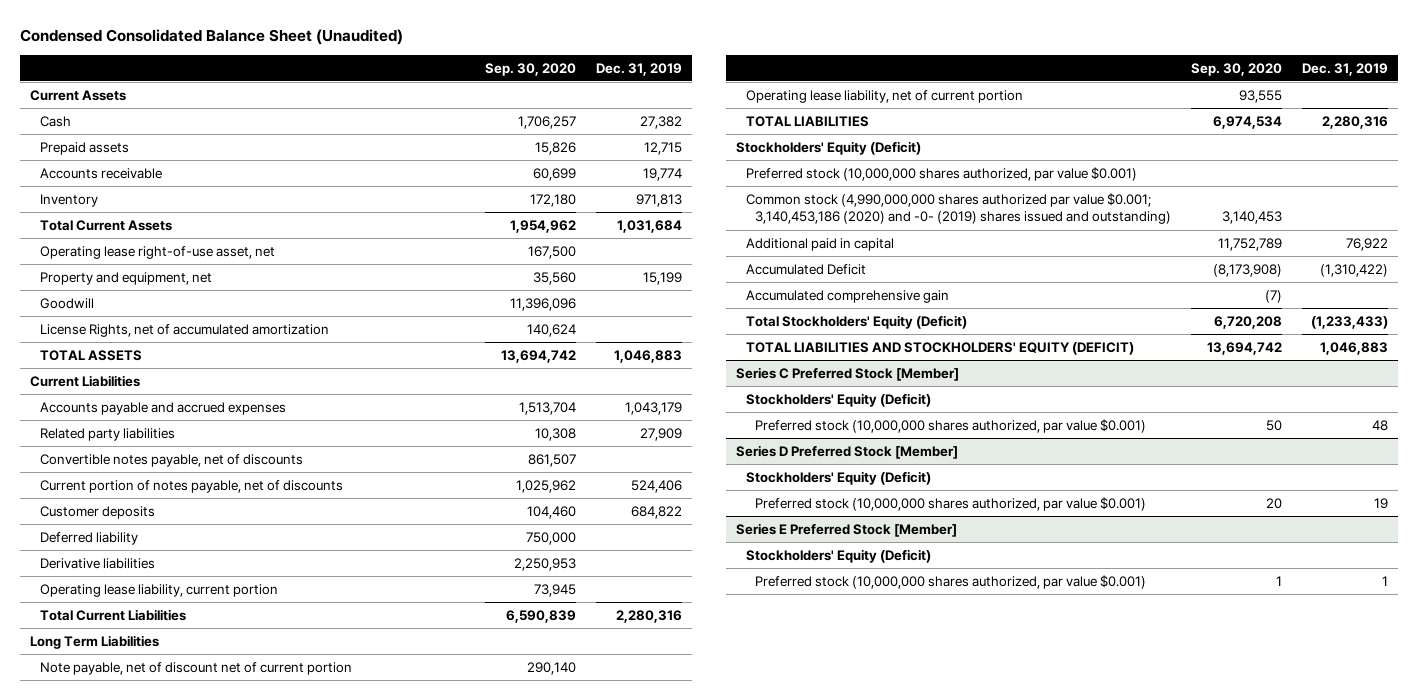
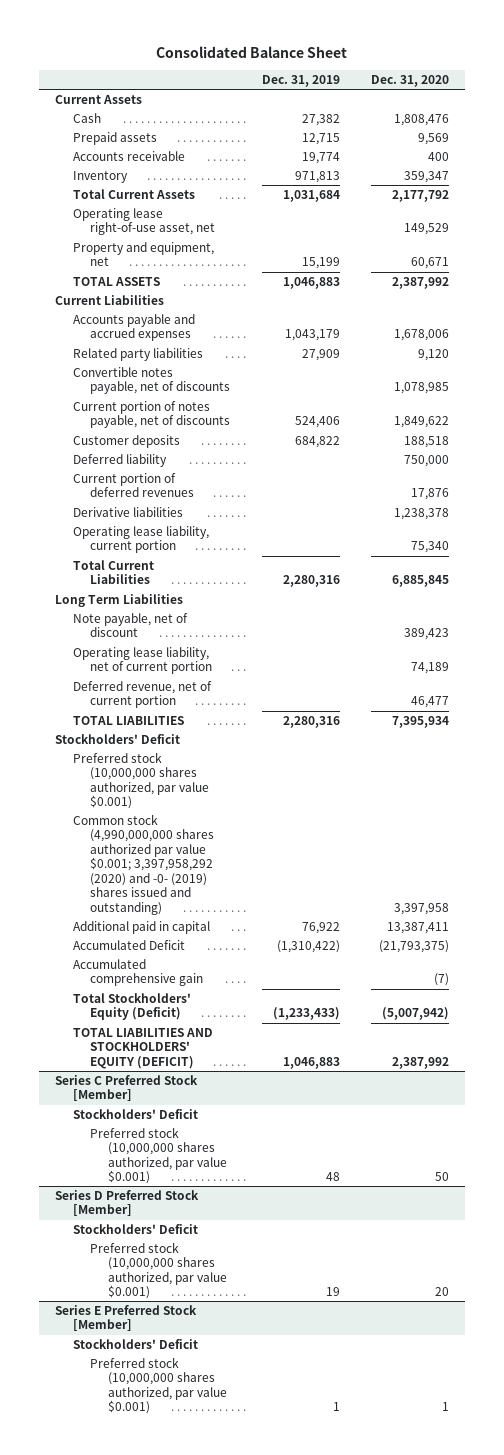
[20,29,404,46] Condensed Consolidated Balance Sheet (Unaudited) -> [155,45,347,58] Consolidated Balance Sheet
[485,62,577,76] Sep. 30, 2020 -> none
none -> [370,74,449,87] Dec. 31, 2020
[39,297,94,309] Goodwill -> none
[39,323,329,337] License Rights, net of accumulated amortization -> none
none -> [72,472,195,498] Current portion of deferred revenues
[39,661,352,675] Note payable, net of discount net of current portion -> [72,612,188,638] Note payable, net of discount
none -> [72,680,212,709] Deferred revenue, net of current portion
[736,140,922,155] Stockholders' Equity (Deficit) -> [54,733,180,744] Stockholders' Deficit
[745,192,1172,225] Common stock (4,990,000,000 shares authorized par value $0.001; 3,140,453,186 (2020) and -0- (2019) shares issued and outstanding) -> [72,813,215,915] Common stock (4,990,000,000 shares authorized par value $0.001; 3,397,958,292 (2020) and -0- (2019) shares issued and outstanding)
[745,392,931,407] Stockholders' Equity (Deficit) -> [72,1108,198,1119] Stockholders' Deficit
[745,470,931,485] Stockholders' Equity (Deficit) -> [72,1223,198,1234] Stockholders' Deficit
[745,548,931,563] Stockholders' Equity (Deficit) -> [72,1338,198,1349] Stockholders' Deficit

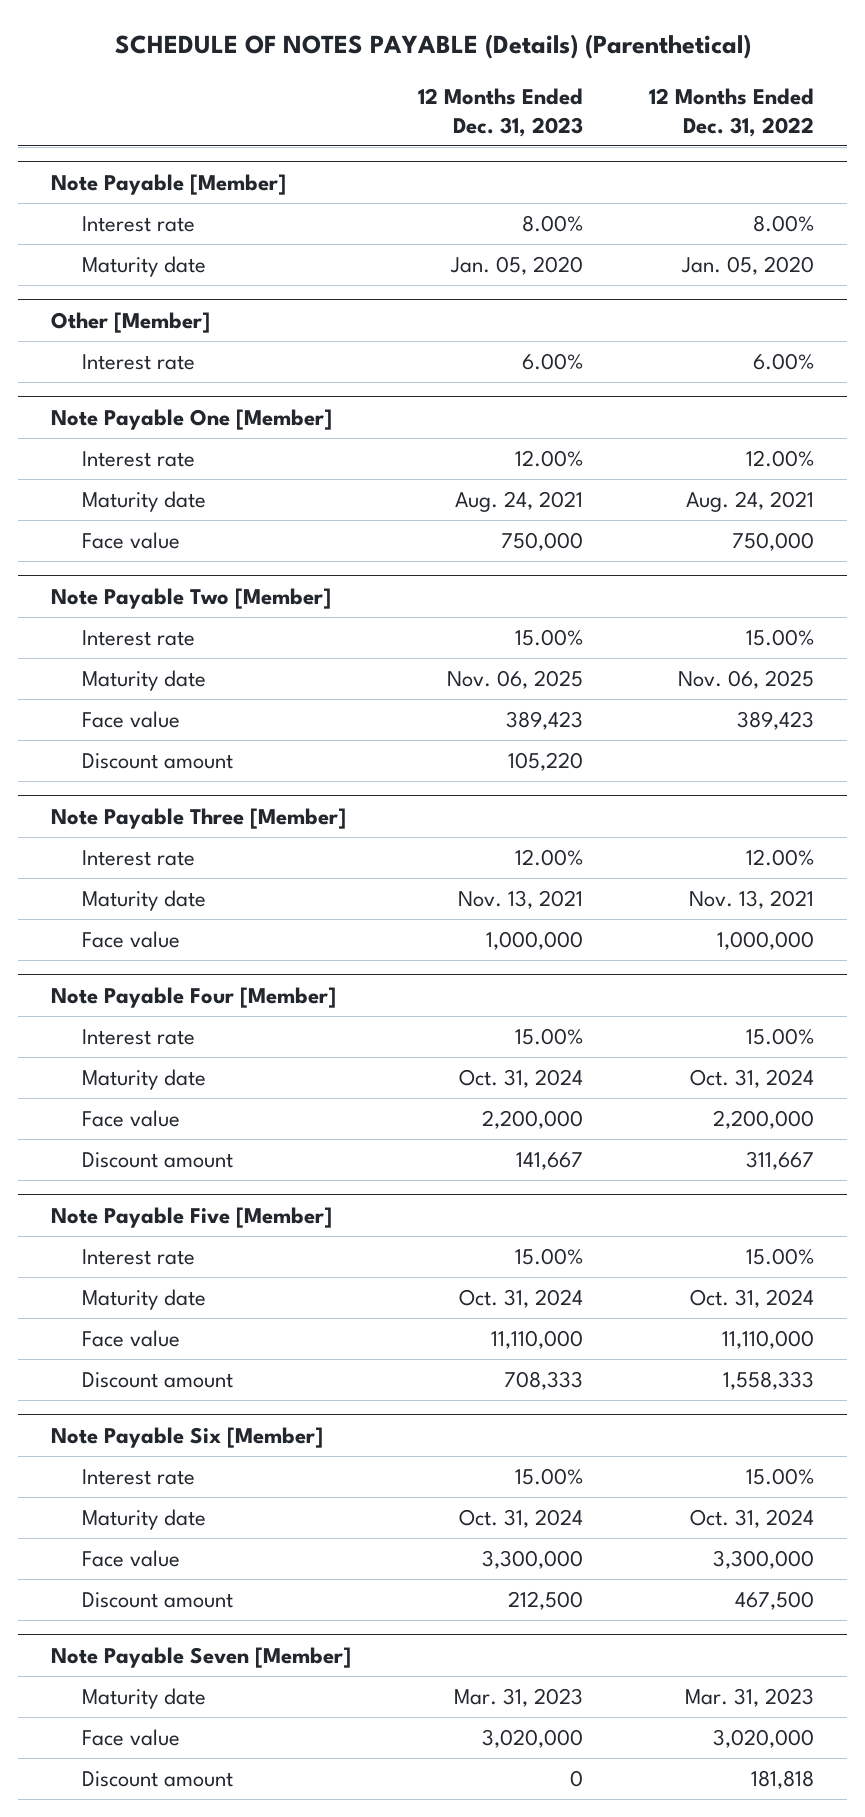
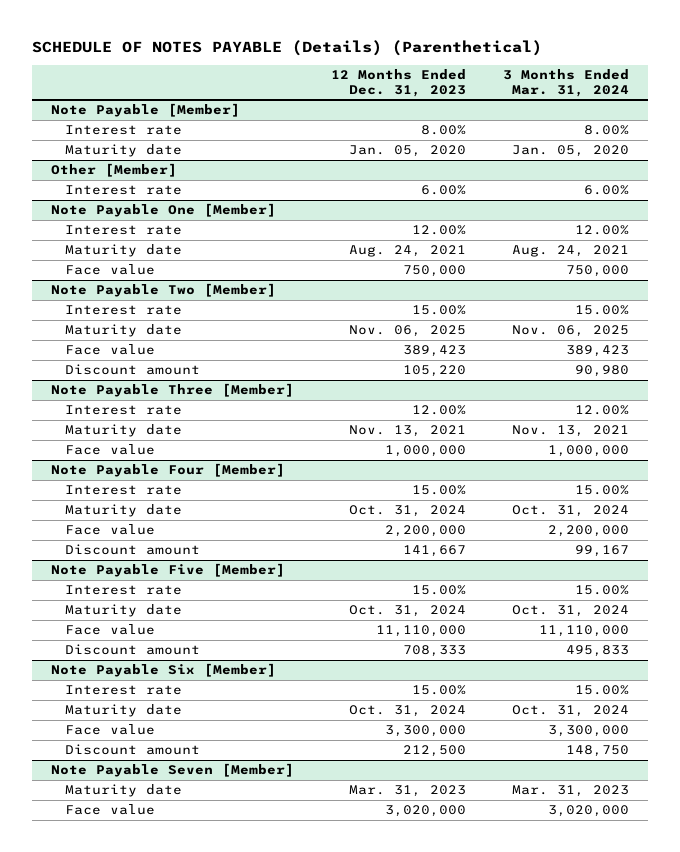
[648,87,814,137] 12 Months Ended Dec. 31, 2022 -> none
none -> [503,68,630,97] 3 Months Ended Mar. 31, 2024
[82,1771,234,1788] Discount amount -> none

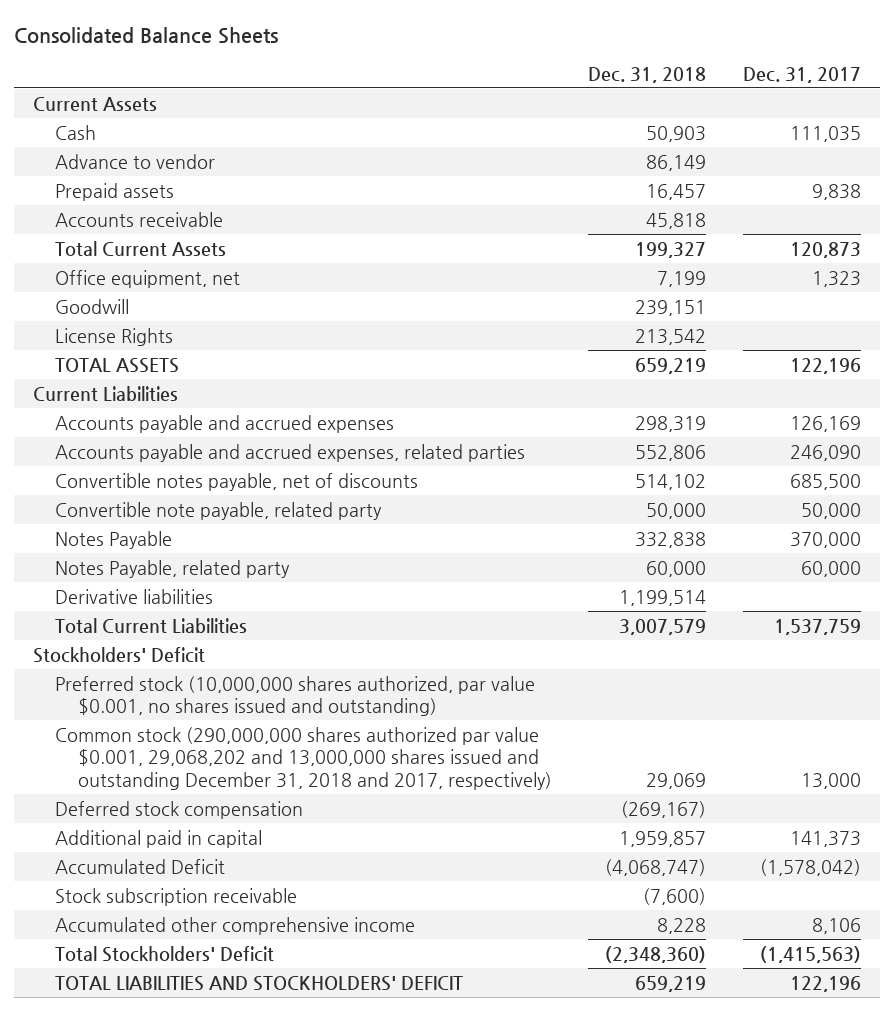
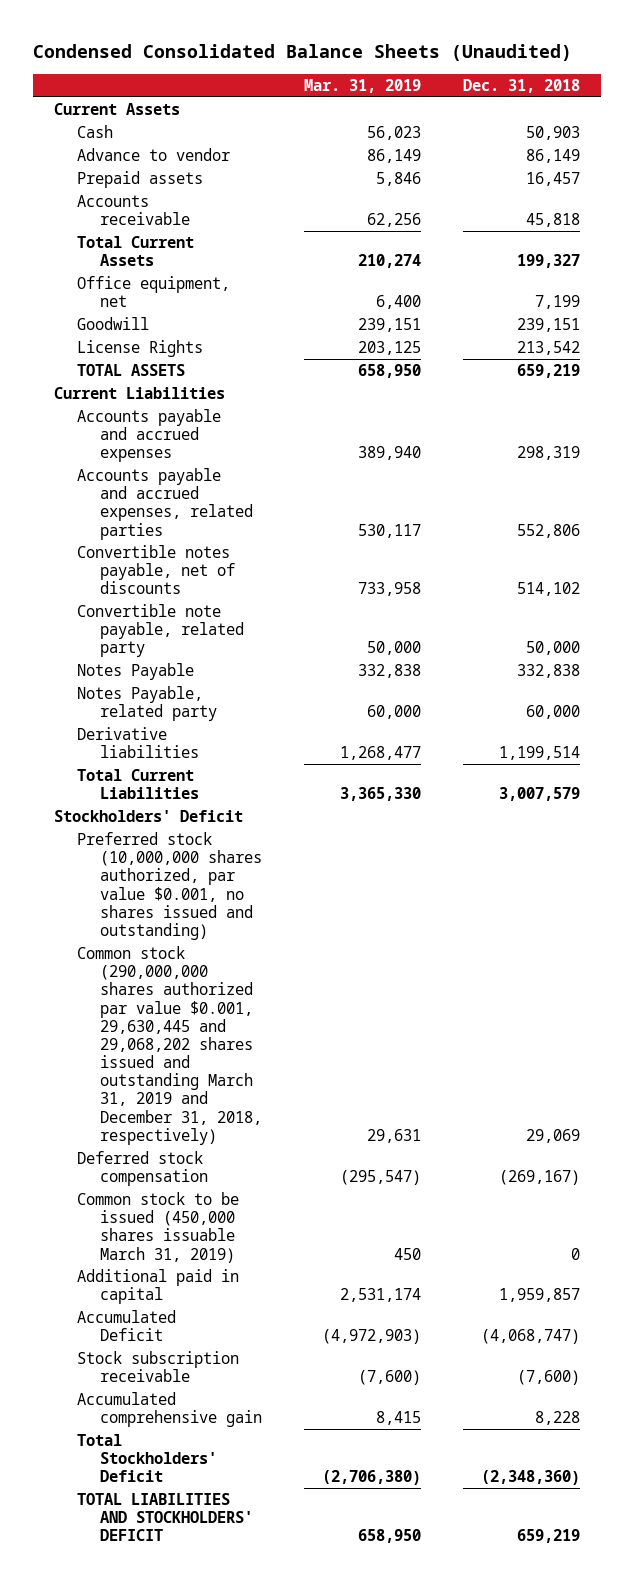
[14,26,279,44] Consolidated Balance Sheets -> [33,43,573,61] Condensed Consolidated Balance Sheets (Unaudited)
[743,66,862,83] Dec. 31, 2017 -> none
none -> [303,78,421,93] Mar. 31, 2019
[55,726,552,790] Common stock (290,000,000 shares authorized par value $0.001, 29,068,202 and 13,000,000 shares issued and outstanding December 31, 2018 and 2017, respectively) -> [77,946,262,1145] Common stock (290,000,000 shares authorized par value $0.001, 29,630,445 and 29,068,202 shares issued and outstanding March 31, 2019 and December 31, 2018, respectively)
none -> [77,1192,240,1263] Common stock to be issued (450,000 shares issuable March 31, 2019)
[55,916,416,935] Accumulated other comprehensive income -> [77,1392,262,1428] Accumulated comprehensive gain

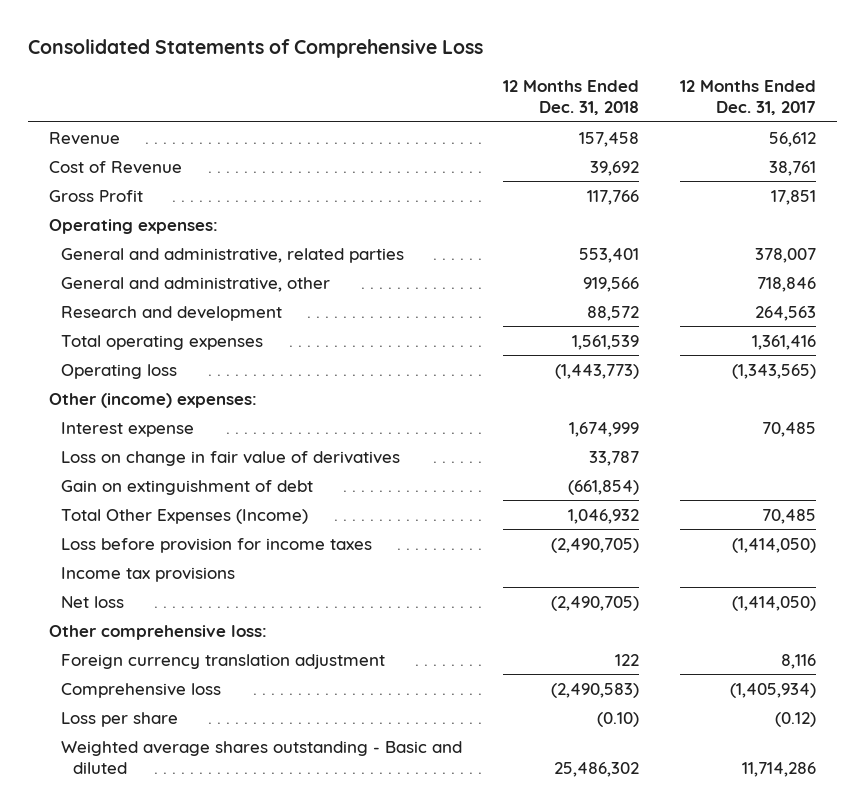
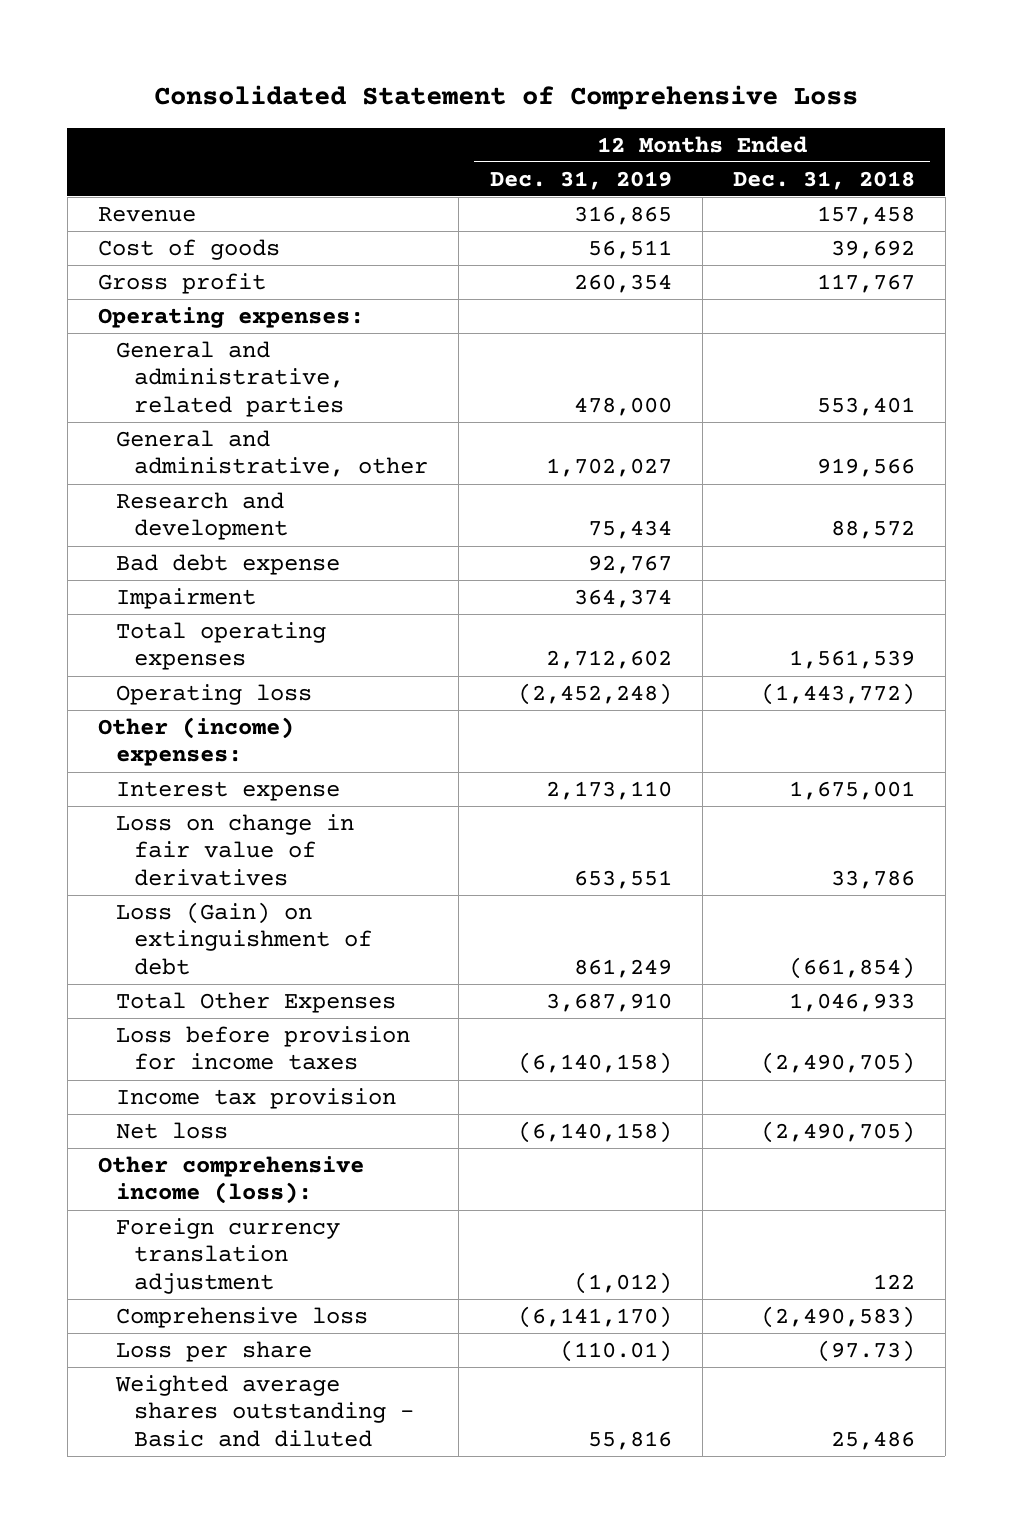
[28,39,484,59] Consolidated Statements of Comprehensive Loss -> [154,84,859,110] Consolidated Statement of Comprehensive Loss
[680,79,817,116] 12 Months Ended Dec. 31, 2017 -> none
none -> [489,170,672,190] Dec. 31, 2019
[48,160,182,174] Cost of Revenue -> [97,238,280,260] Cost of goods
[48,189,143,202] Gross Profit -> [97,272,266,294] Gross profit
[586,189,639,205] 117,766 -> [816,273,915,293] 117,767
none -> [115,553,340,575] Bad debt expense
none -> [115,587,256,609] Impairment
[554,363,639,379] (1,443,773) -> [760,682,915,705] (1,443,772)
[568,421,639,437] 1,674,999 -> [788,780,915,800] 1,675,001
[588,450,639,466] 33,787 -> [830,870,915,890] 33,786
[60,479,313,495] Gain on extinguishment of debt -> [115,901,373,976] Loss (Gain) on extinguishment of debt
[60,508,308,524] Total Other Expenses (Income) -> [115,991,396,1013] Total Other Expenses
[567,508,639,524] 1,046,932 -> [788,992,915,1012] 1,046,933
[60,566,235,582] Income tax provisions -> [115,1087,396,1109] Income tax provision
[48,624,267,640] Other comprehensive loss: -> [97,1155,364,1205] Other comprehensive income (loss):
[596,711,639,727] (0.10) -> [816,1339,915,1362] (97.73)
[553,761,639,777] 25,486,302 -> [830,1431,915,1451] 25,486

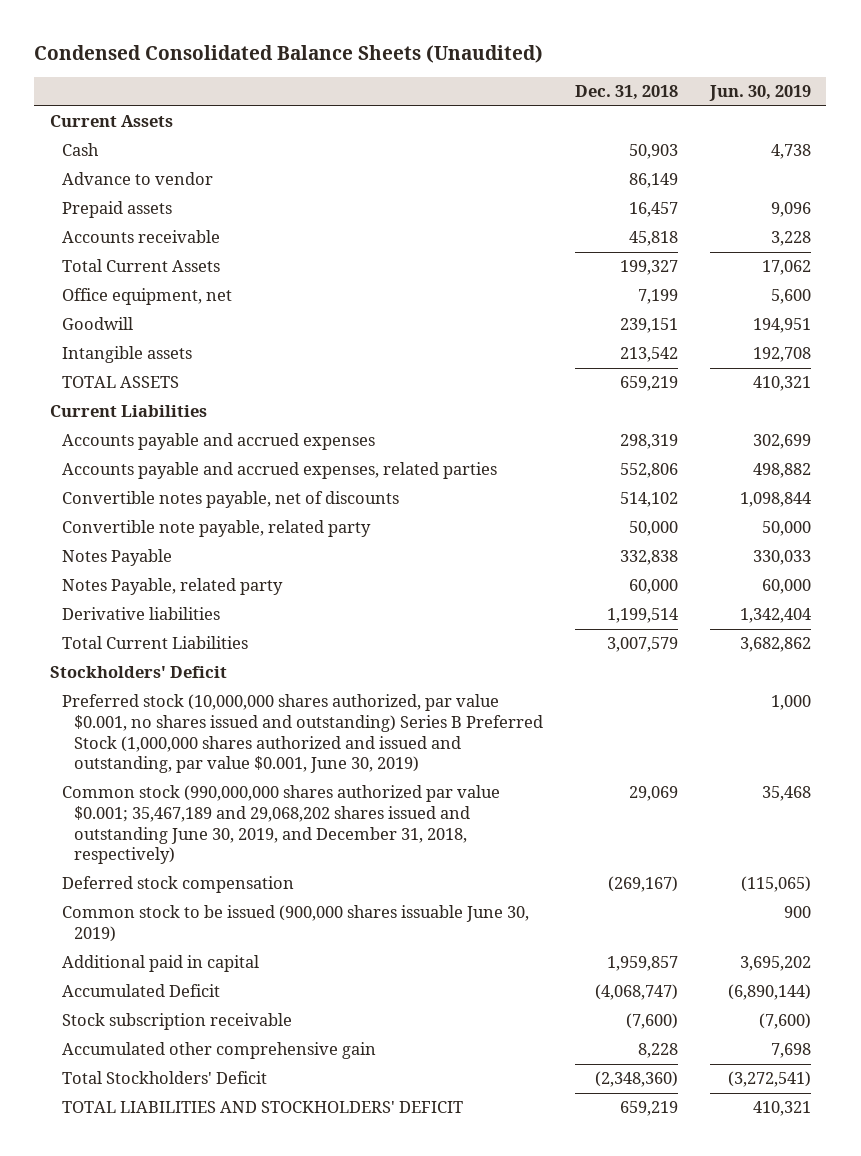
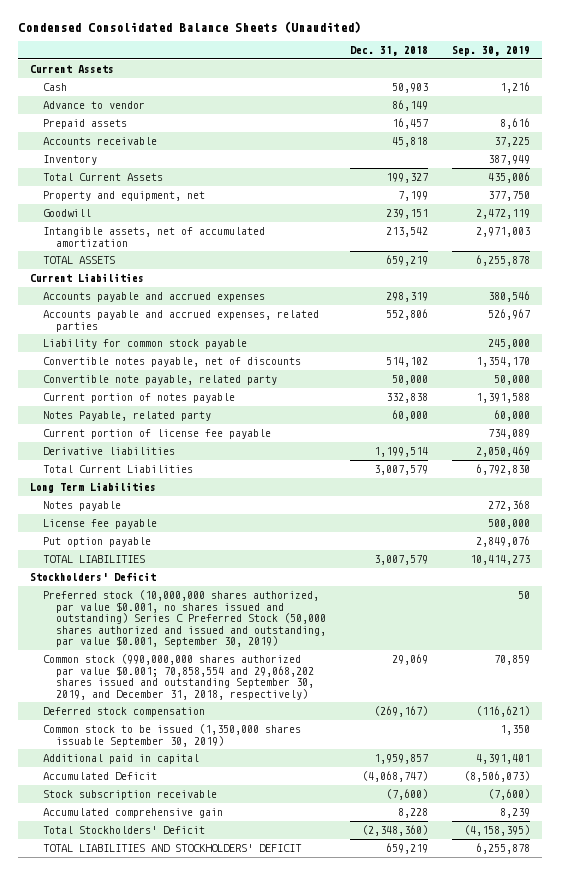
[708,85,811,102] Jun. 30, 2019 -> none
none -> [452,46,531,57] Sep. 30, 2019
none -> [43,154,98,165] Inventory
[62,288,233,306] Office equipment, net -> [43,190,206,201] Property and equipment, net
[62,346,193,364] Intangible assets -> [43,226,266,247] Intangible assets, net of accumulated amortization
none -> [43,338,248,349] Liability for common stock payable
[62,549,173,567] Notes Payable -> [43,392,236,403] Current portion of notes payable
none -> [43,428,272,439] Current portion of license fee payable
none -> [30,481,157,493] Long Term Liabilities
none -> [43,500,122,511] Notes payable
none -> [43,518,158,529] License fee payable
none -> [43,536,152,547] Put option payable
none -> [43,554,146,563] TOTAL LIABILITIES
[62,694,543,774] Preferred stock (10,000,000 shares authorized, par value $0.001, no shares issued and outstanding) Series B Preferred Stock (1,000,000 shares authorized and issued and outstanding, par value $0.001, June 30, 2019) -> [43,589,327,648] Preferred stock (10,000,000 shares authorized, par value $0.001, no shares issued and outstanding) Series C Preferred Stock (50,000 shares authorized and issued and outstanding, par value $0.001, September 30, 2019)
[62,785,501,865] Common stock (990,000,000 shares authorized par value $0.001; 35,467,189 and 29,068,202 shares issued and outstanding June 30, 2019, and December 31, 2018, respectively) -> [43,653,315,700] Common stock (990,000,000 shares authorized par value $0.001; 70,858,554 and 29,068,202 shares issued and outstanding September 30, 2019, and December 31, 2018, respectively)
[62,905,530,943] Common stock to be issued (900,000 shares issuable June 30, 2019) -> [43,723,302,747] Common stock to be issued (1,350,000 shares issuable September 30, 2019)
[62,1042,377,1060] Accumulated other comprehensive gain -> [43,807,224,818] Accumulated comprehensive gain

